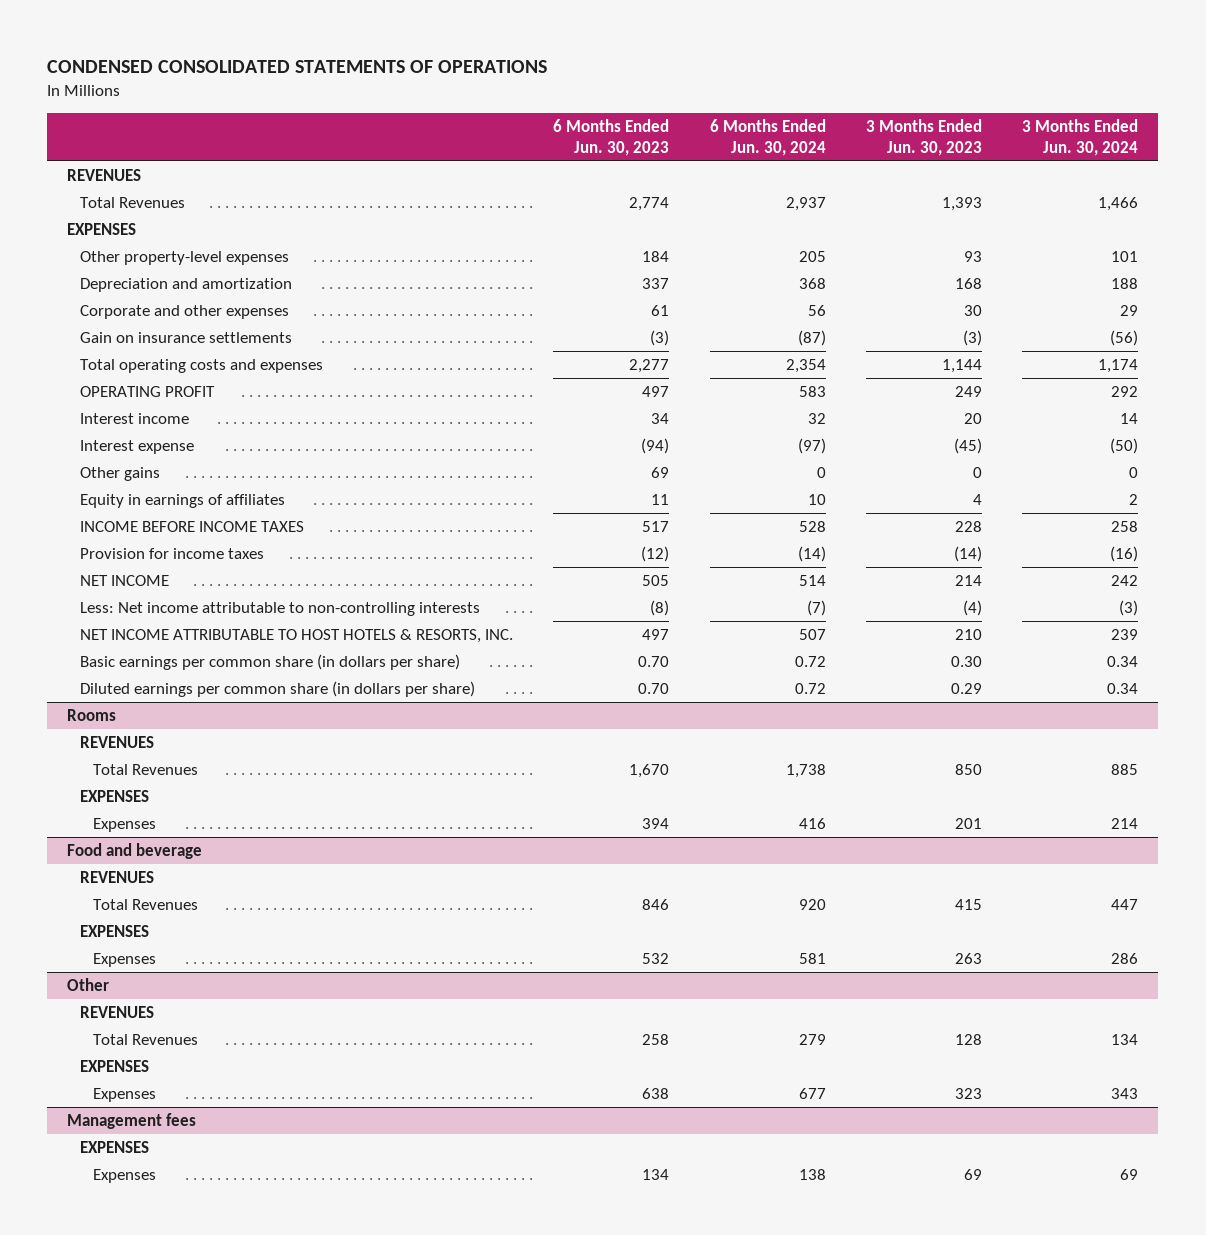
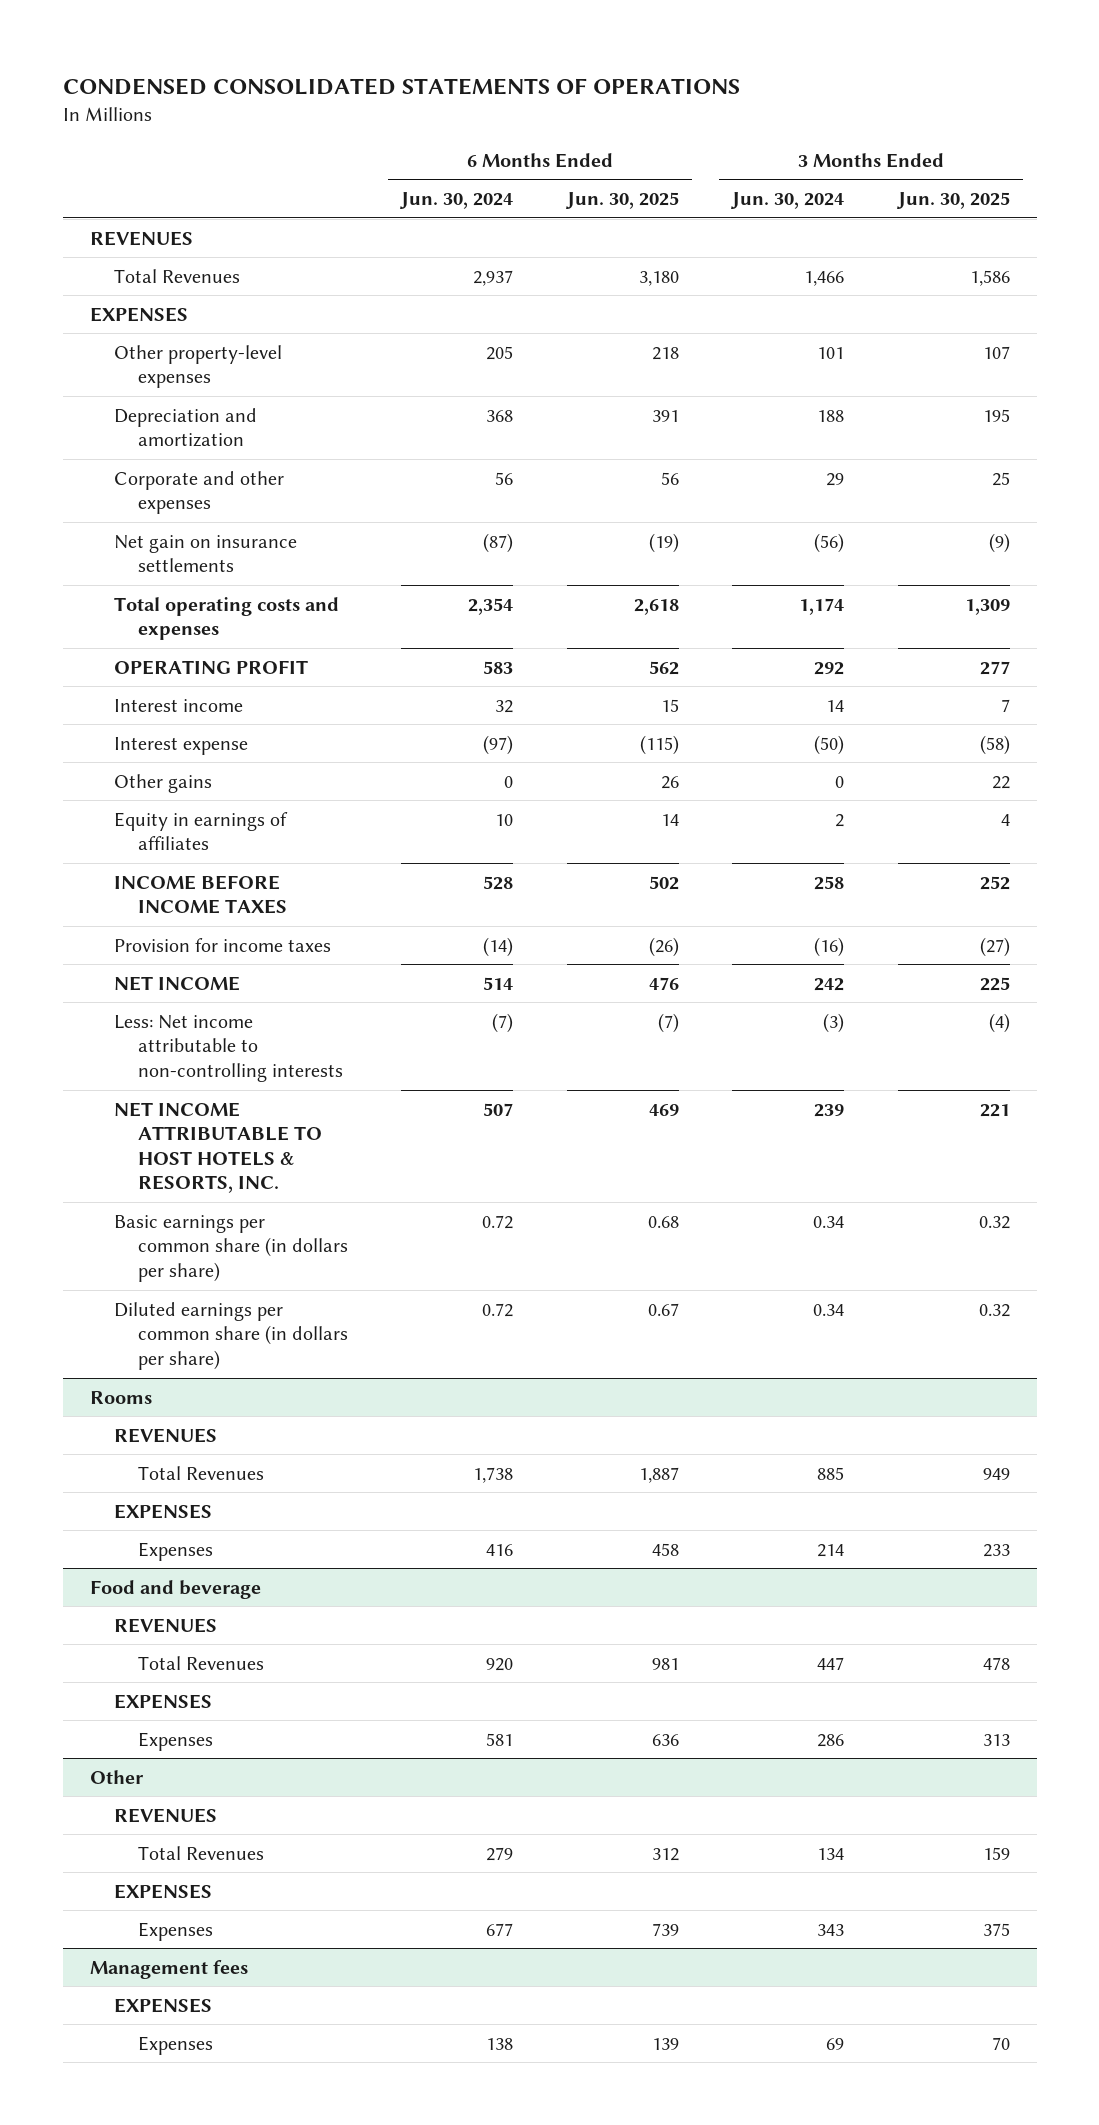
[553,119,670,156] 6 Months Ended Jun. 30, 2023 -> none
[866,119,983,156] 3 Months Ended Jun. 30, 2023 -> none
none -> [564,192,679,210] Jun. 30, 2025
none -> [895,192,1010,210] Jun. 30, 2025
[80,331,293,343] Gain on insurance settlements -> [113,534,297,573] Net gain on insurance settlements

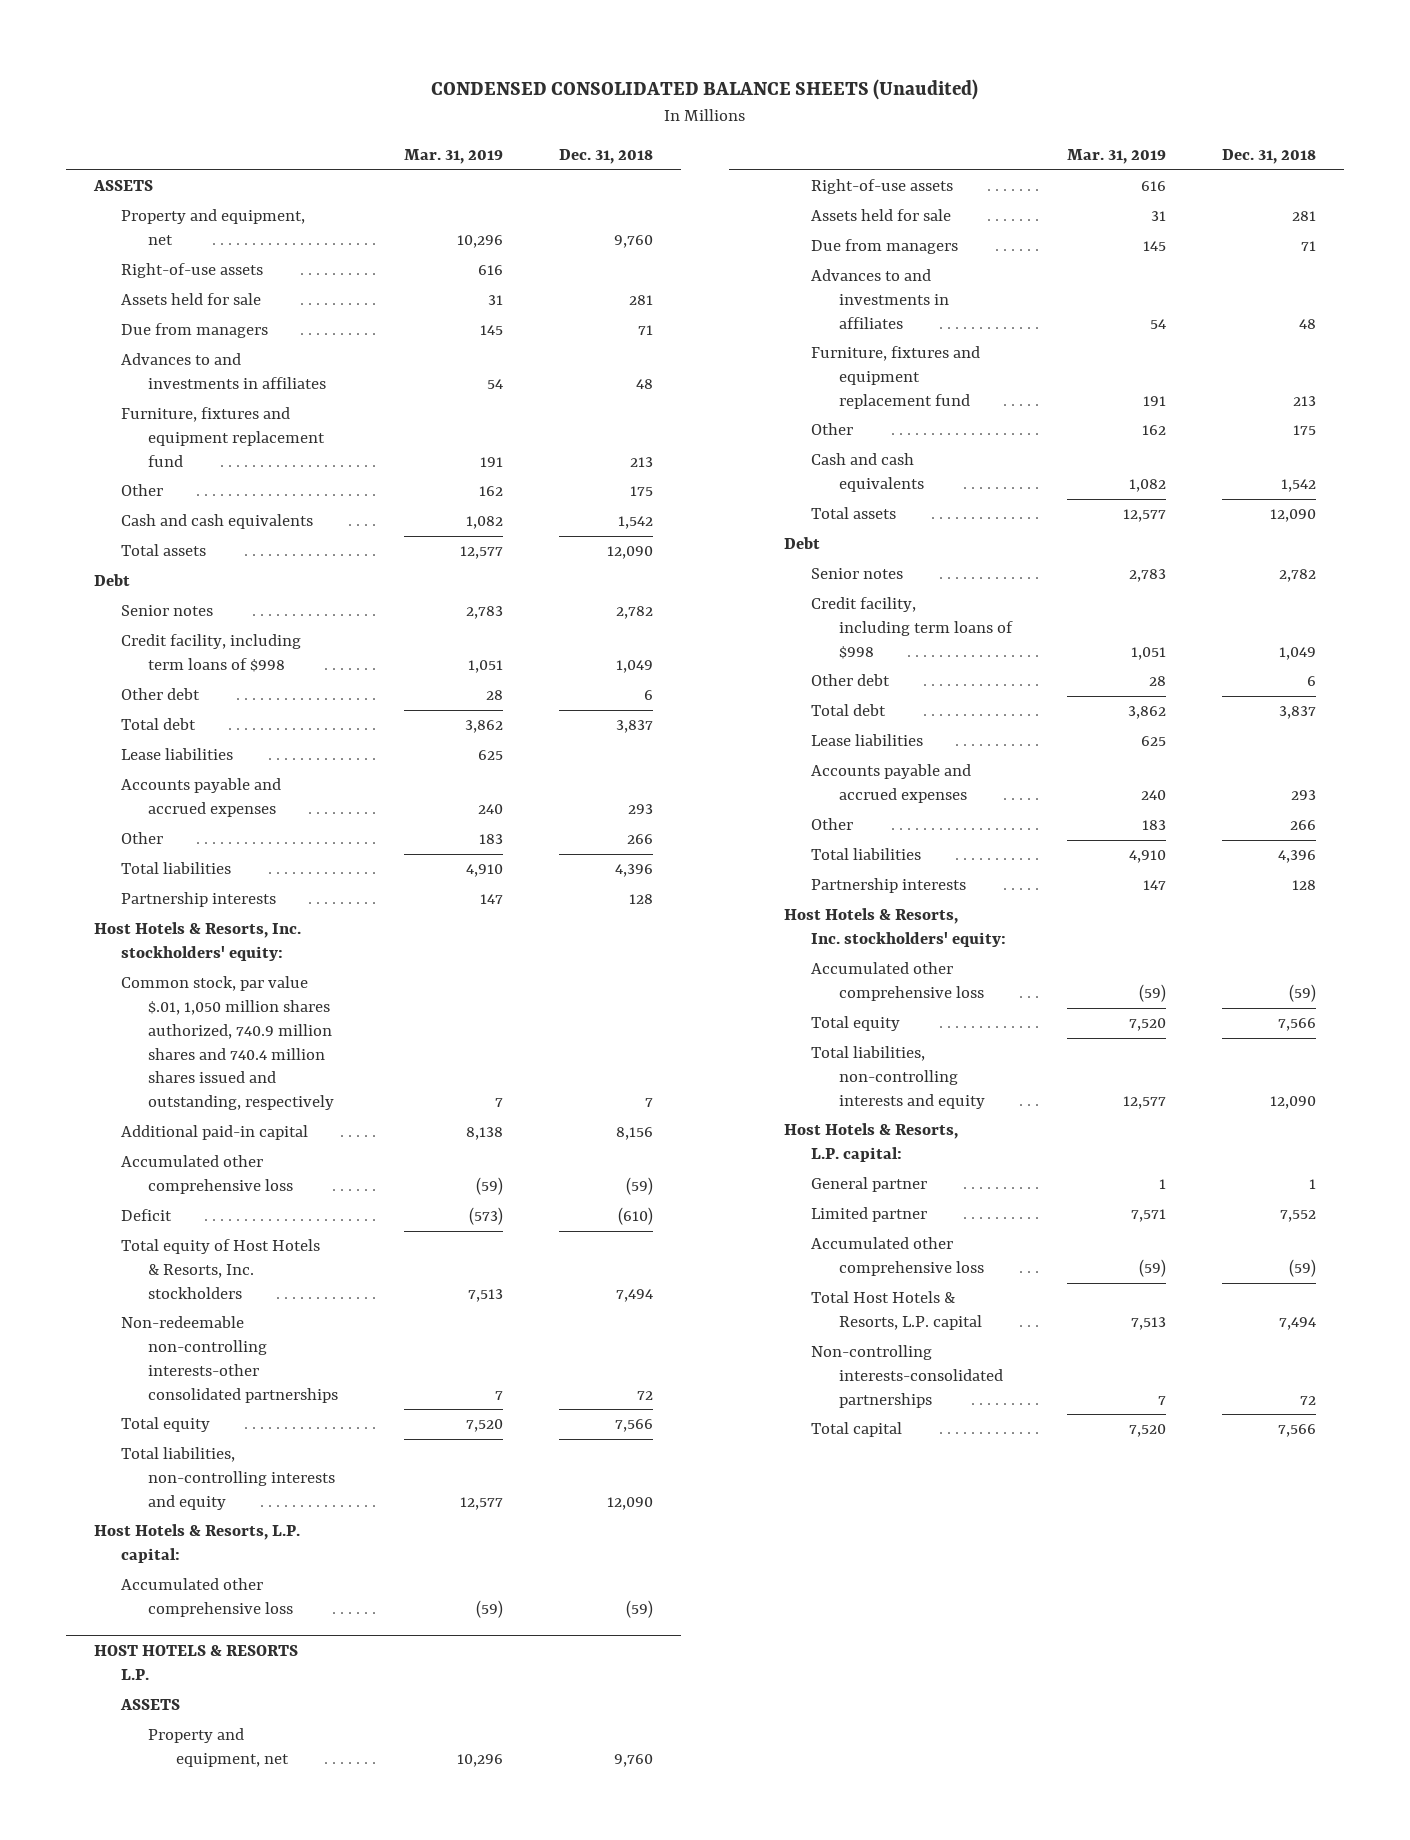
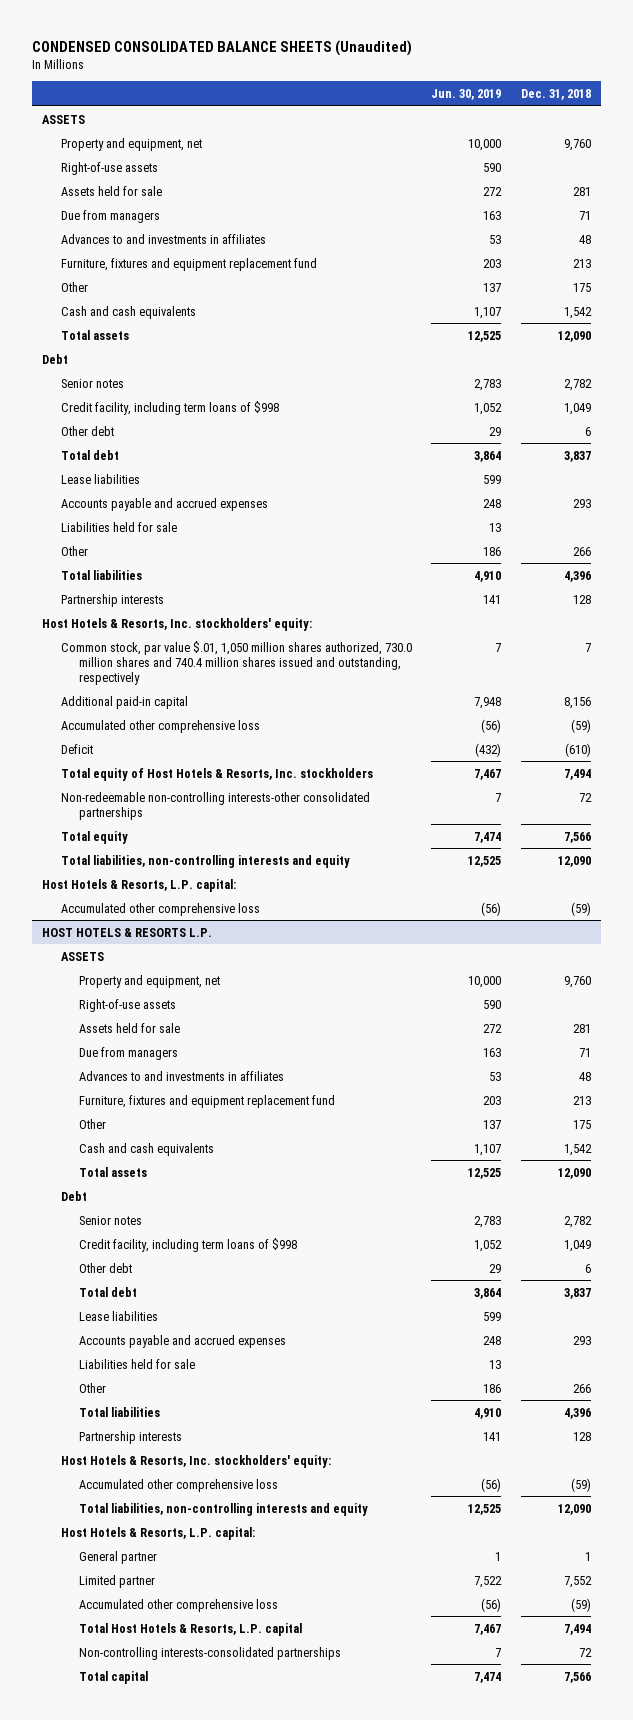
[404,149,504,165] Mar. 31, 2019 -> none
none -> [431,88,502,100] Jun. 30, 2019
none -> [60,521,177,532] Liabilities held for sale
[120,976,335,1111] Common stock, par value $.01, 1,050 million shares authorized, 740.9 million shares and 740.4 million shares issued and outstanding, respectively -> [60,640,412,685] Common stock, par value $.01, 1,050 million shares authorized, 730.0 million shares and 740.4 million shares issued and outstanding, respectively
none -> [79,1358,196,1369] Liabilities held for sale
[811,1016,901,1032] Total equity -> none

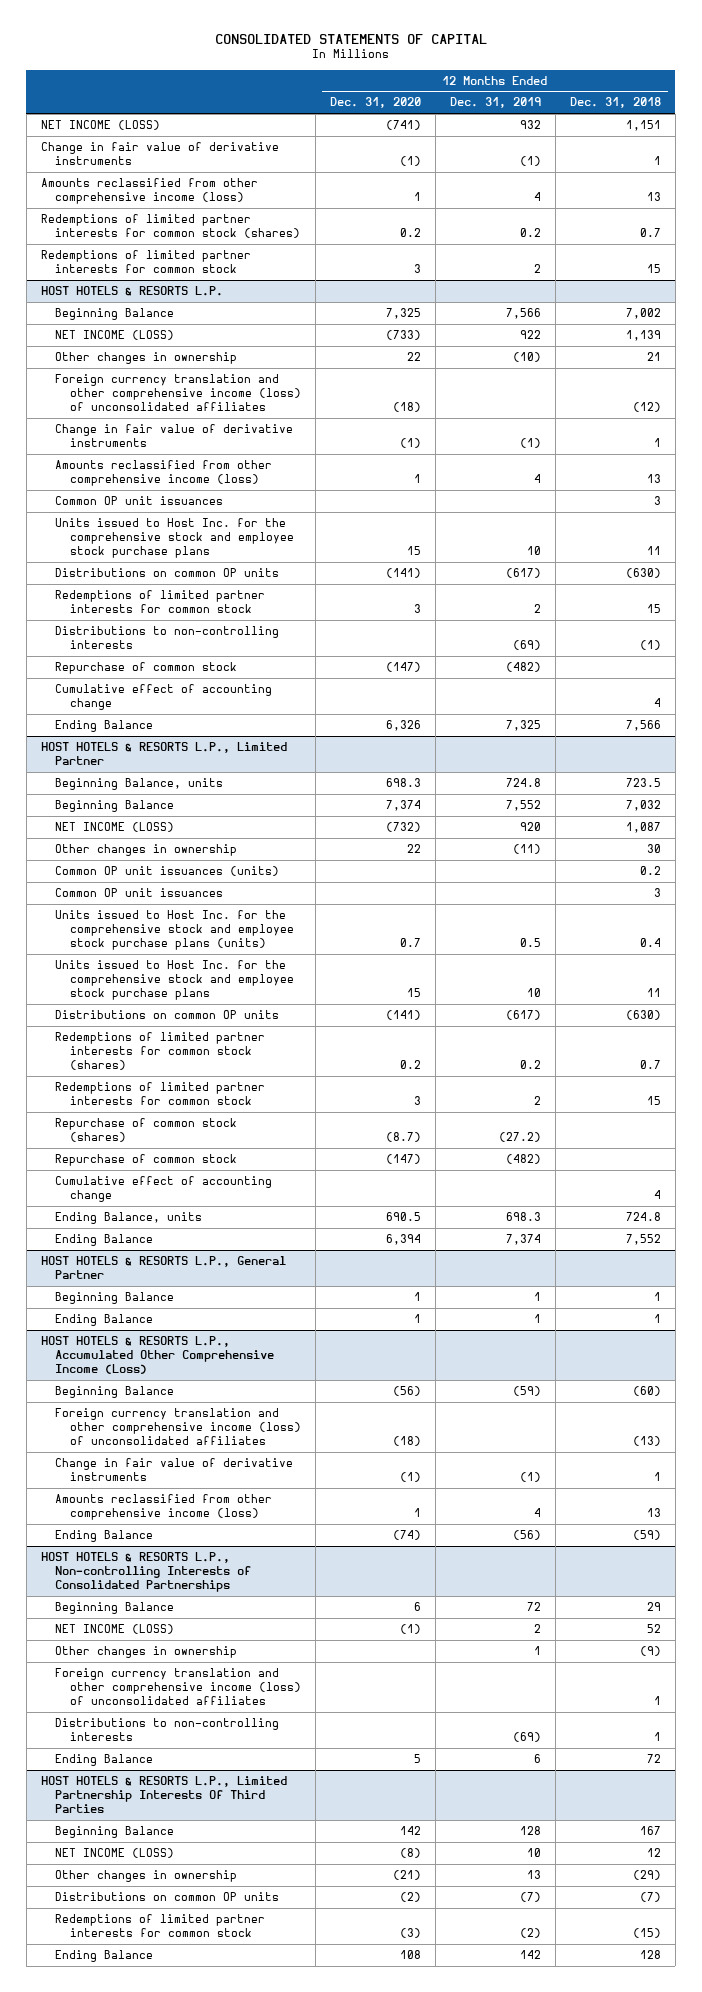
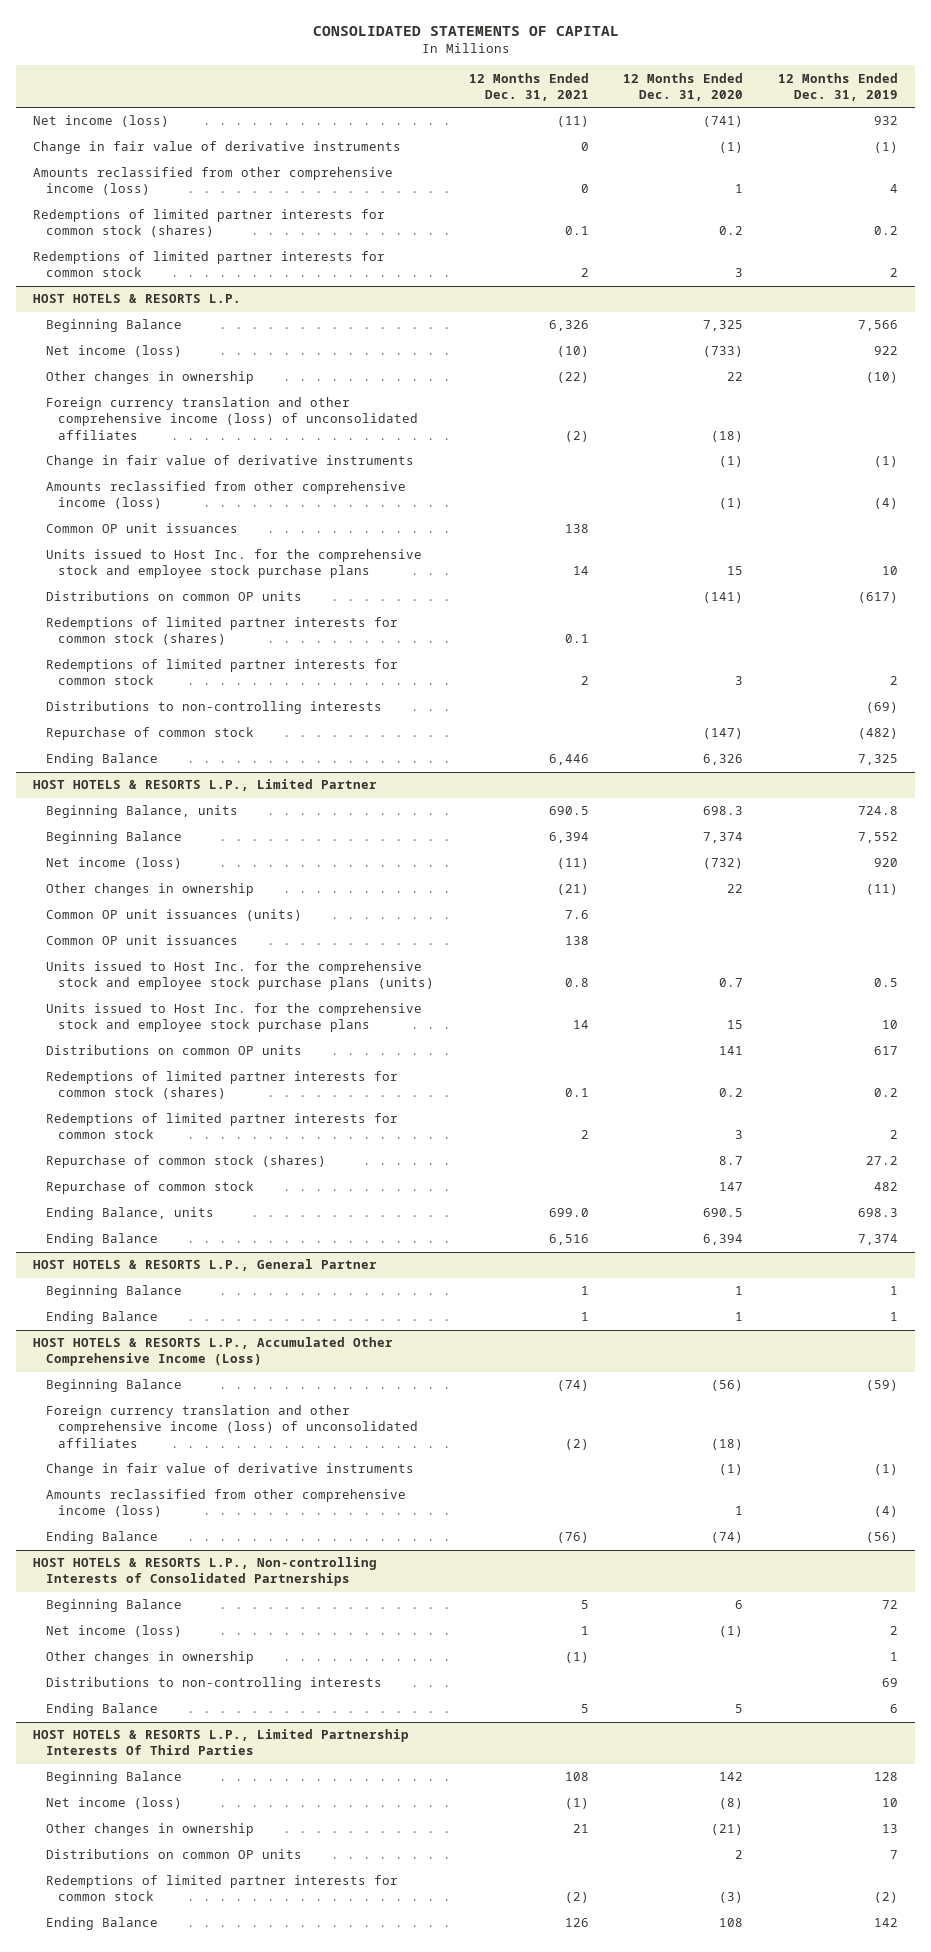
[569,97,661,109] Dec. 31, 2018 -> none
none -> [468,72,589,101] 12 Months Ended Dec. 31, 2021
[40,120,160,131] NET INCOME (LOSS) -> [33,115,170,128] Net income (loss)
[55,330,175,341] NET INCOME (LOSS) -> [45,345,182,358] Net income (loss)
[413,474,421,484] 1 -> [719,498,744,510] (1)
[533,474,541,484] 4 -> [874,498,899,510] (4)
none -> [45,617,398,646] Redemptions of limited partner interests for common stock (shares)
[55,684,273,711] Cumulative effect of accounting change -> none
[55,822,175,833] NET INCOME (LOSS) -> [45,857,182,870] Net income (loss)
[385,1010,421,1021] (141) -> [719,1046,744,1056] 141
[505,1010,541,1021] (617) -> [874,1046,899,1056] 617
[55,1176,273,1203] Cumulative effect of accounting change -> none
[385,1132,421,1143] (8.7) -> [719,1156,744,1166] 8.7
[498,1132,541,1143] (27.2) -> [866,1156,899,1166] 27.2
[385,1154,421,1165] (147) -> [719,1182,744,1192] 147
[505,1154,541,1165] (482) -> [874,1182,899,1192] 482
[533,1508,541,1518] 4 -> [874,1506,899,1518] (4)
[55,1624,175,1635] NET INCOME (LOSS) -> [45,1625,182,1638] Net income (loss)
[55,1668,301,1706] Foreign currency translation and other comprehensive income (loss) of unconsolidated affiliates -> none
[512,1732,541,1743] (69) -> [882,1678,899,1688] 69
[55,1848,175,1859] NET INCOME (LOSS) -> [45,1797,182,1810] Net income (loss)
[399,1892,421,1903] (2) -> [735,1850,744,1860] 2
[519,1892,541,1903] (7) -> [890,1850,899,1860] 7

